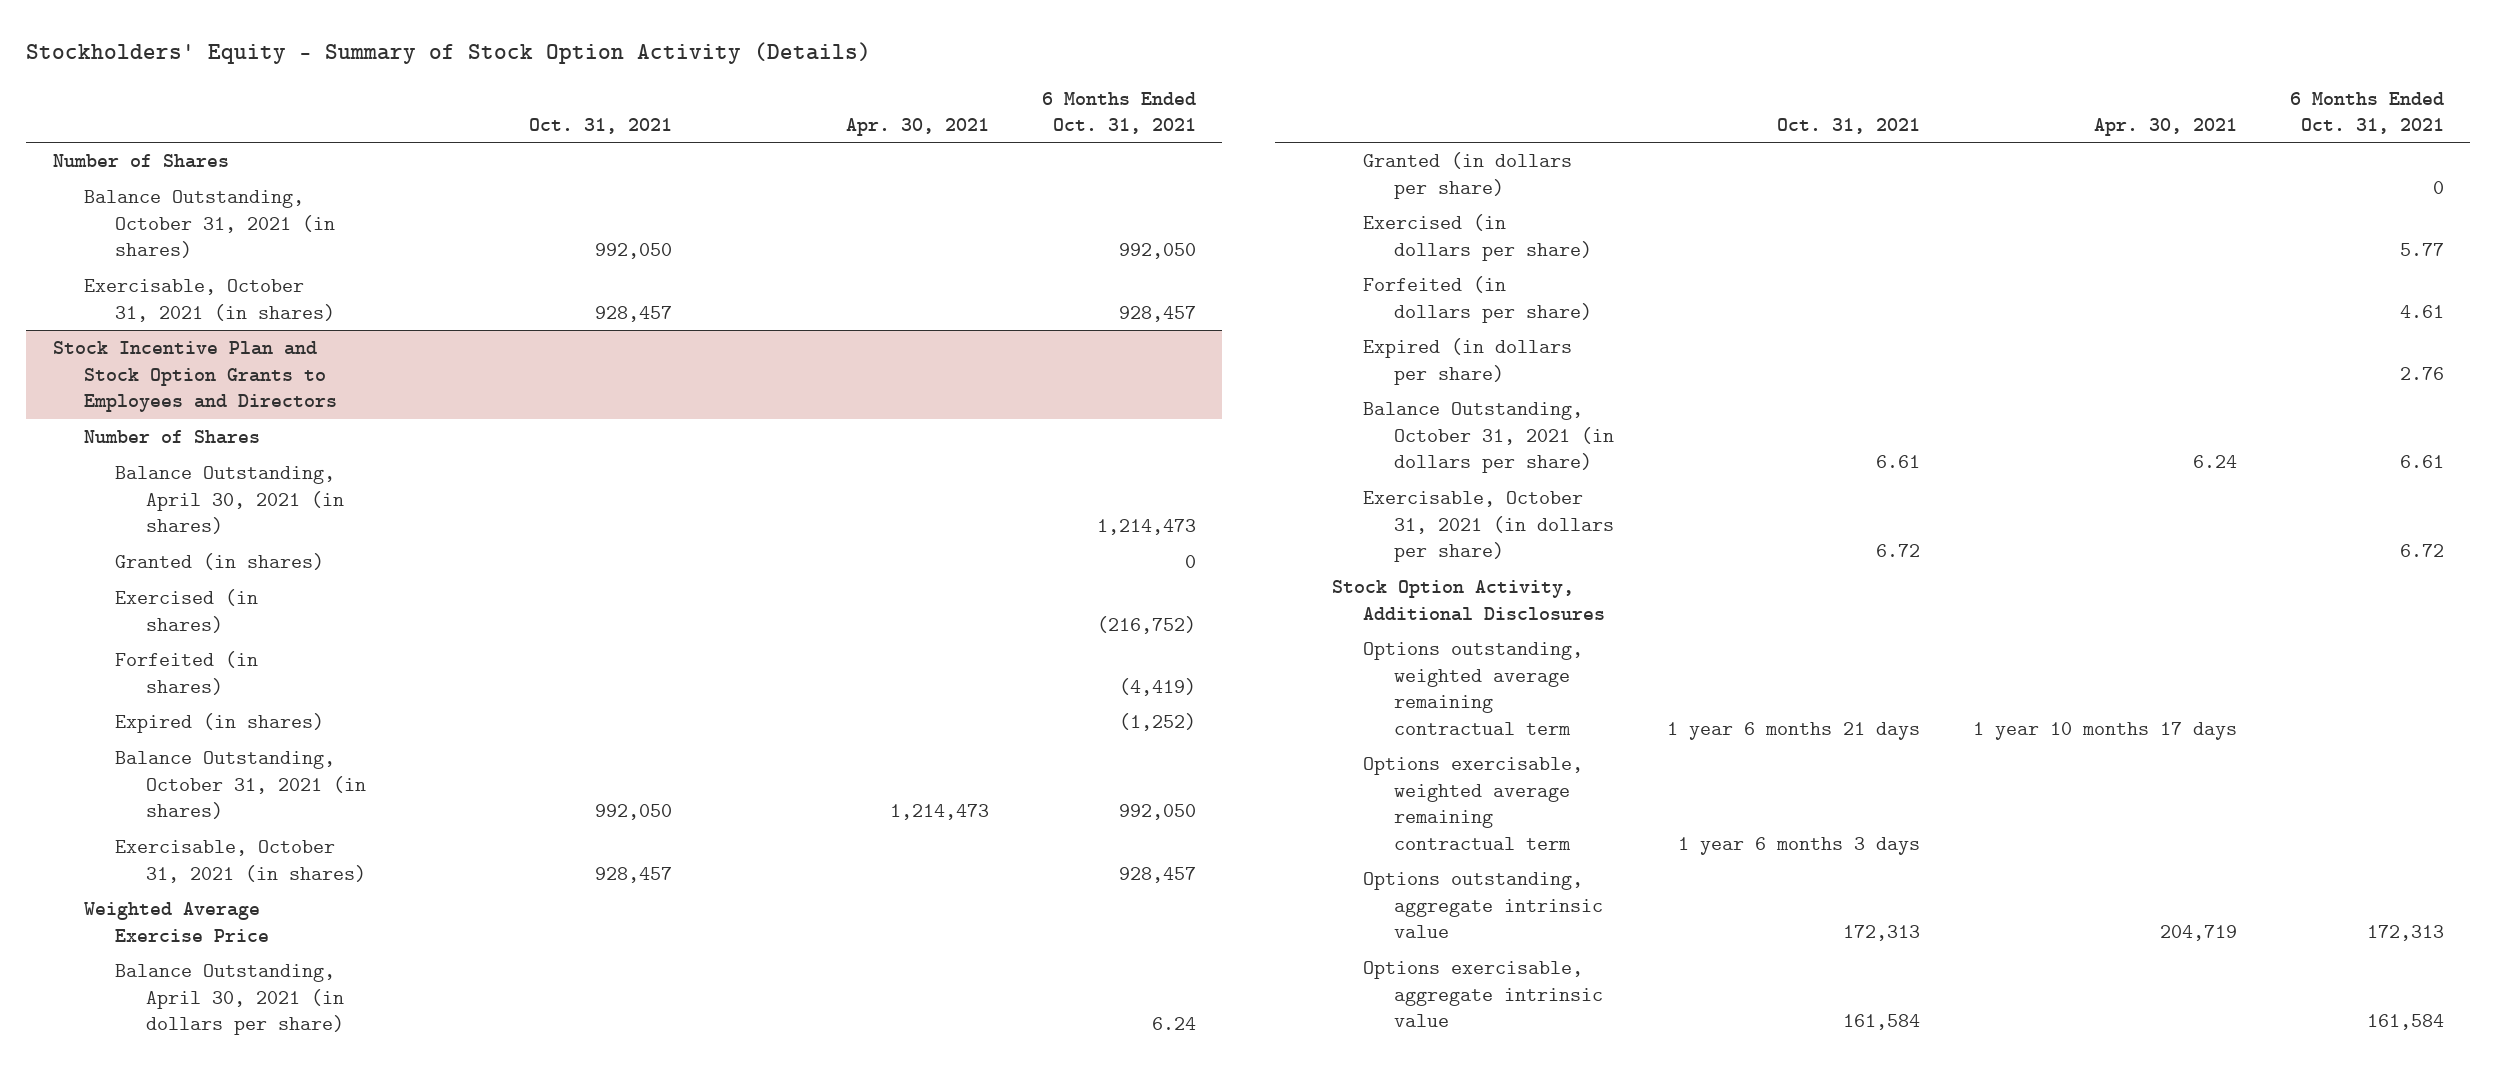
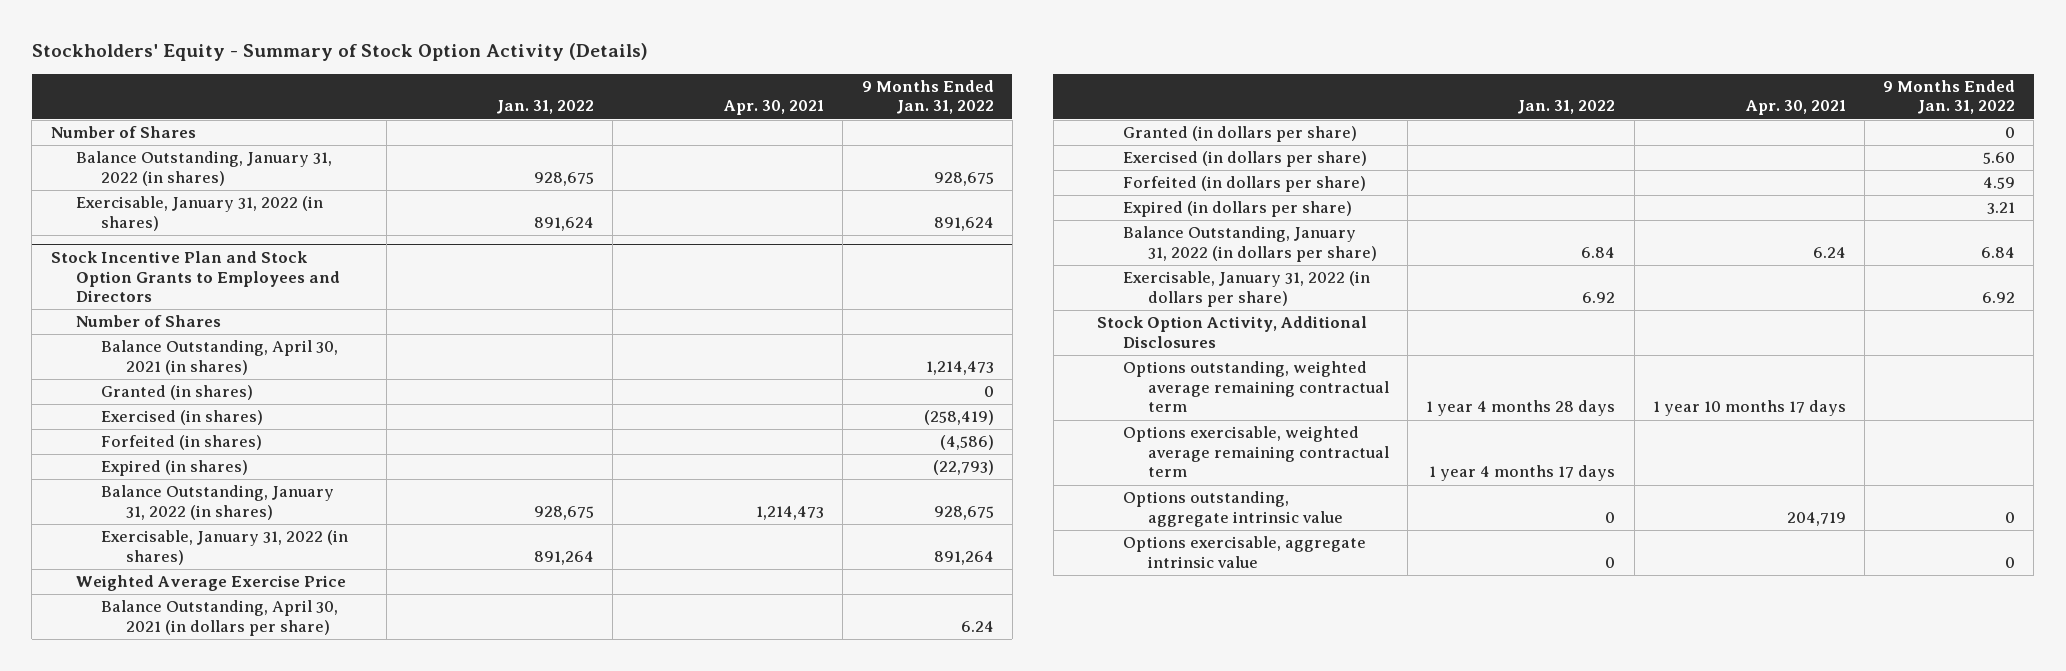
[528,117,672,134] Oct. 31, 2021 -> none
[1041,91,1196,134] 6 Months Ended Oct. 31, 2021 -> none
none -> [495,100,594,115] Jan. 31, 2022
none -> [861,79,994,115] 9 Months Ended Jan. 31, 2022
[83,190,335,259] Balance Outstanding, October 31, 2021 (in shares) -> [75,151,332,186] Balance Outstanding, January 31, 2022 (in shares)
[83,279,335,322] Exercisable, October 31, 2021 (in shares) -> [75,196,323,231] Exercisable, January 31, 2022 (in shares)
[114,751,366,820] Balance Outstanding, October 31, 2021 (in shares) -> [101,485,335,520] Balance Outstanding, January 31, 2022 (in shares)
[114,840,366,883] Exercisable, October 31, 2021 (in shares) -> [101,530,349,565] Exercisable, January 31, 2022 (in shares)
[1363,402,1615,474] Balance Outstanding, October 31, 2021 (in dollars per share) -> [1122,226,1377,262] Balance Outstanding, January 31, 2022 (in dollars per share)
[1363,491,1615,563] Exercisable, October 31, 2021 (in dollars per share) -> [1122,271,1370,307] Exercisable, January 31, 2022 (in dollars per share)

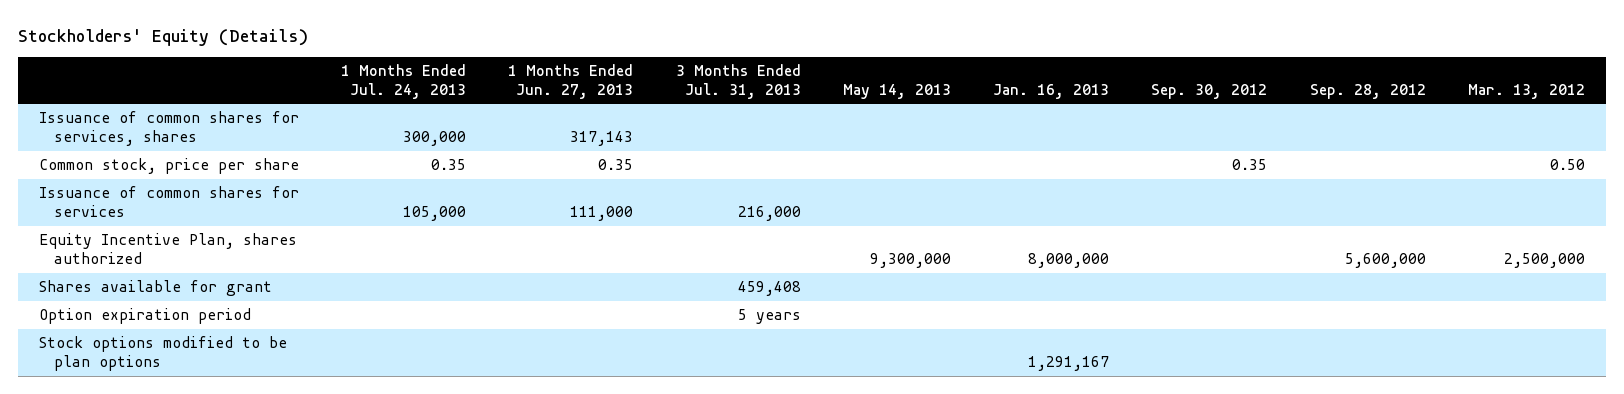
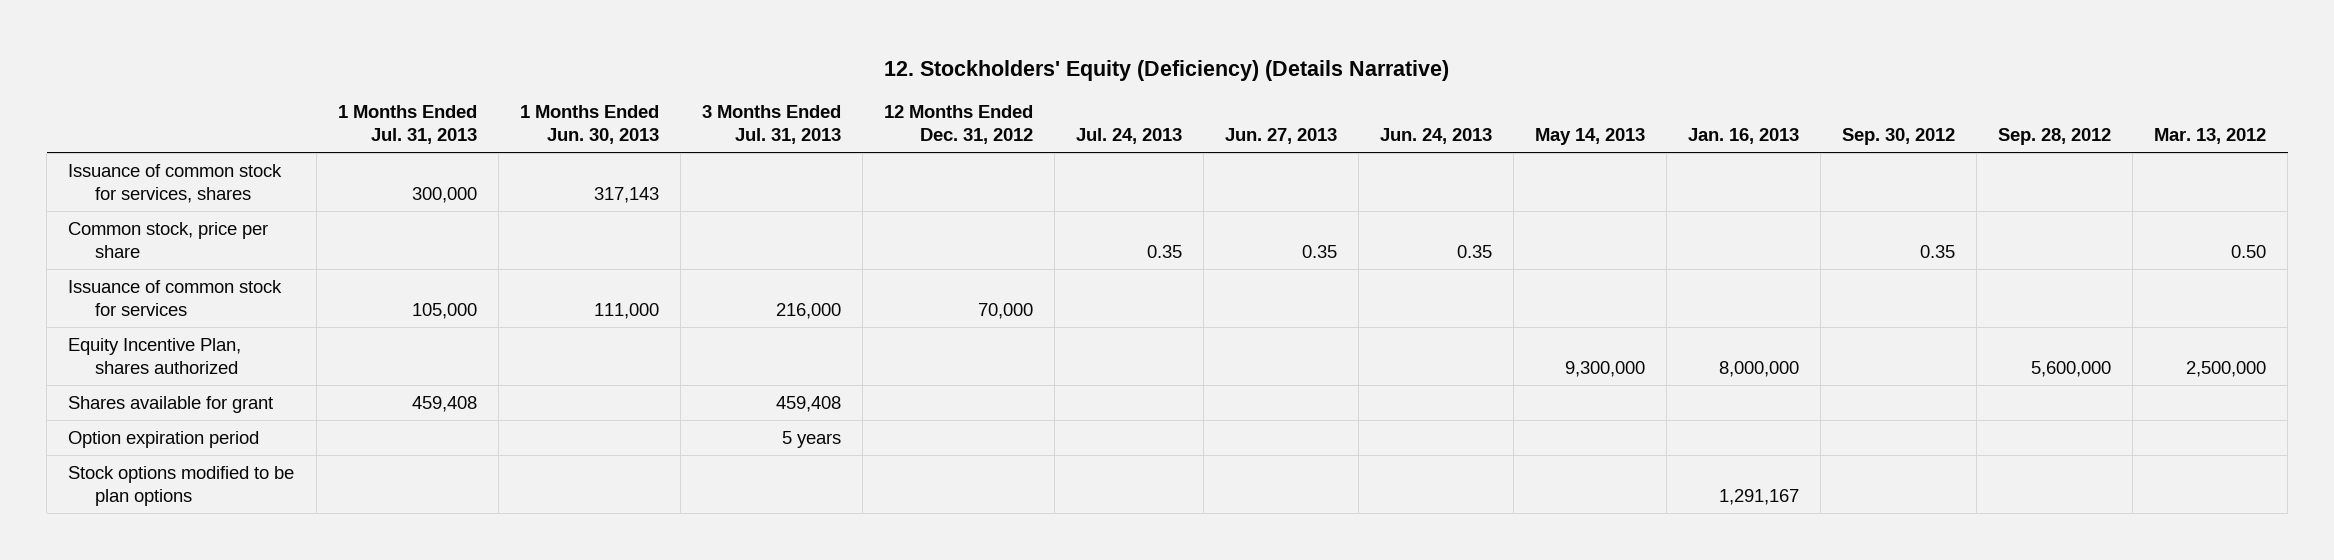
[17,28,308,46] Stockholders' Equity (Details) -> [884,59,1450,81] 12. Stockholders' Equity (Deficiency) (Details Narrative)
[341,64,467,99] 1 Months Ended Jul. 24, 2013 -> none
[508,64,634,99] 1 Months Ended Jun. 27, 2013 -> none
none -> [337,104,477,145] 1 Months Ended Jul. 31, 2013
none -> [519,104,659,145] 1 Months Ended Jun. 30, 2013
none -> [883,104,1033,145] 12 Months Ended Dec. 31, 2012
none -> [1075,128,1182,145] Jul. 24, 2013
none -> [1224,128,1337,145] Jun. 27, 2013
none -> [1379,128,1492,145] Jun. 24, 2013
[38,111,299,146] Issuance of common shares for services, shares -> [68,163,283,204] Issuance of common stock for services, shares
[38,186,299,217] Issuance of common shares for services -> [68,279,283,317] Issuance of common stock for services

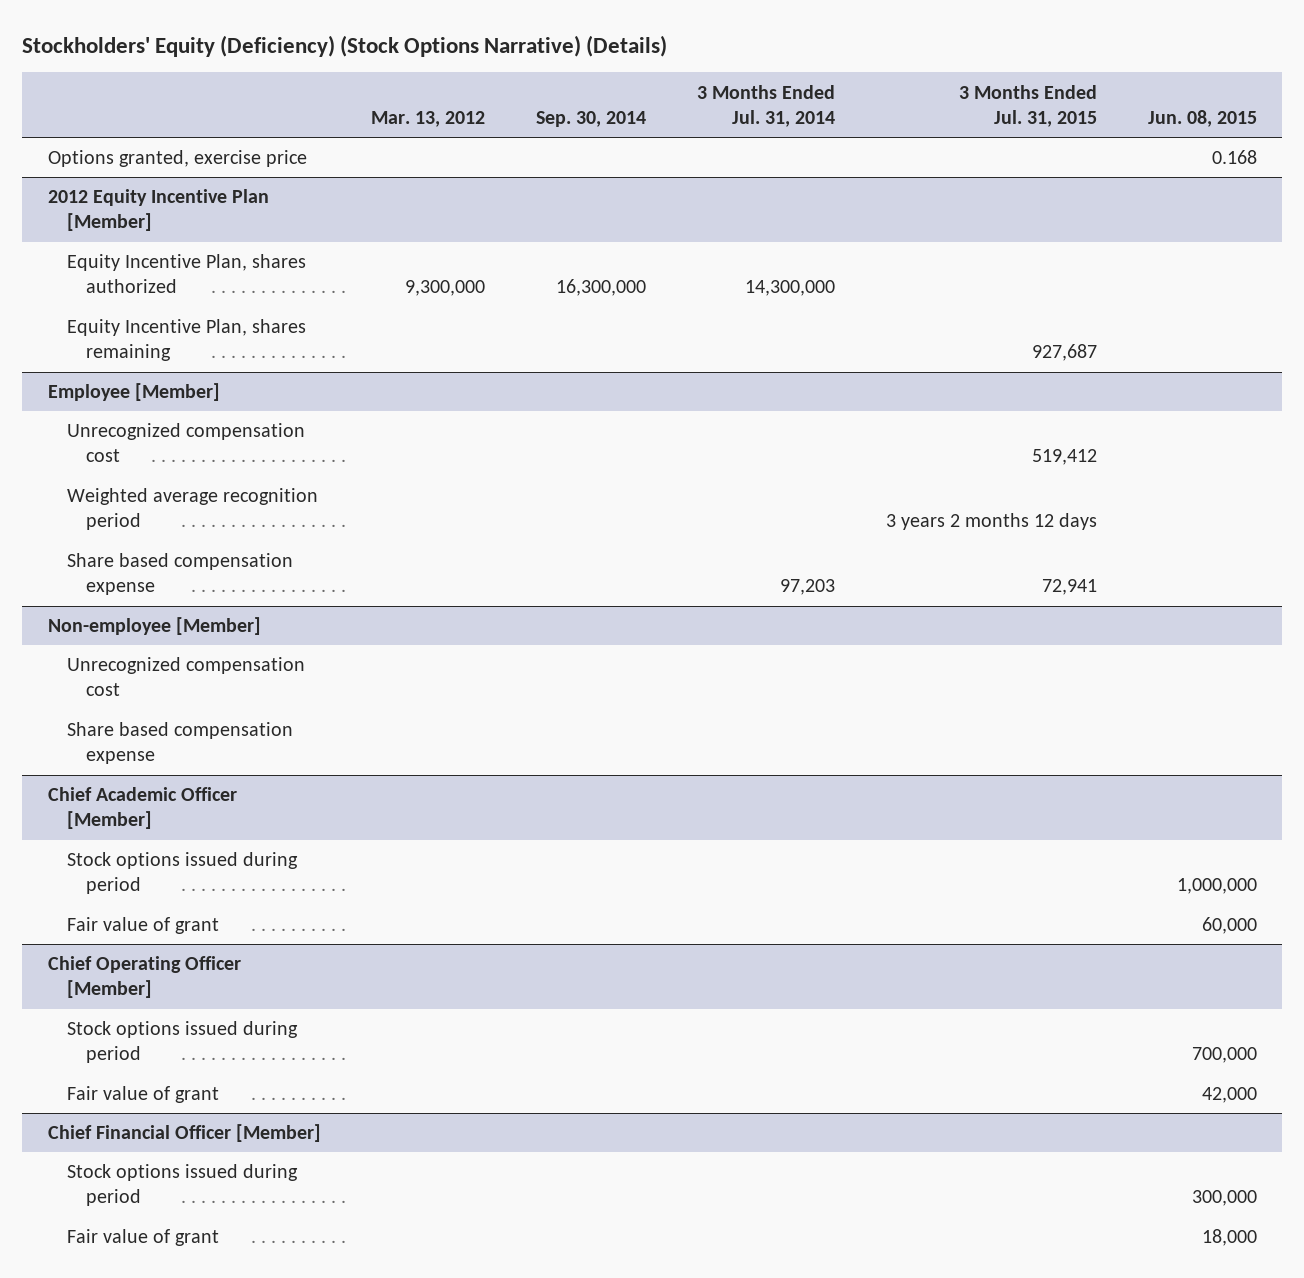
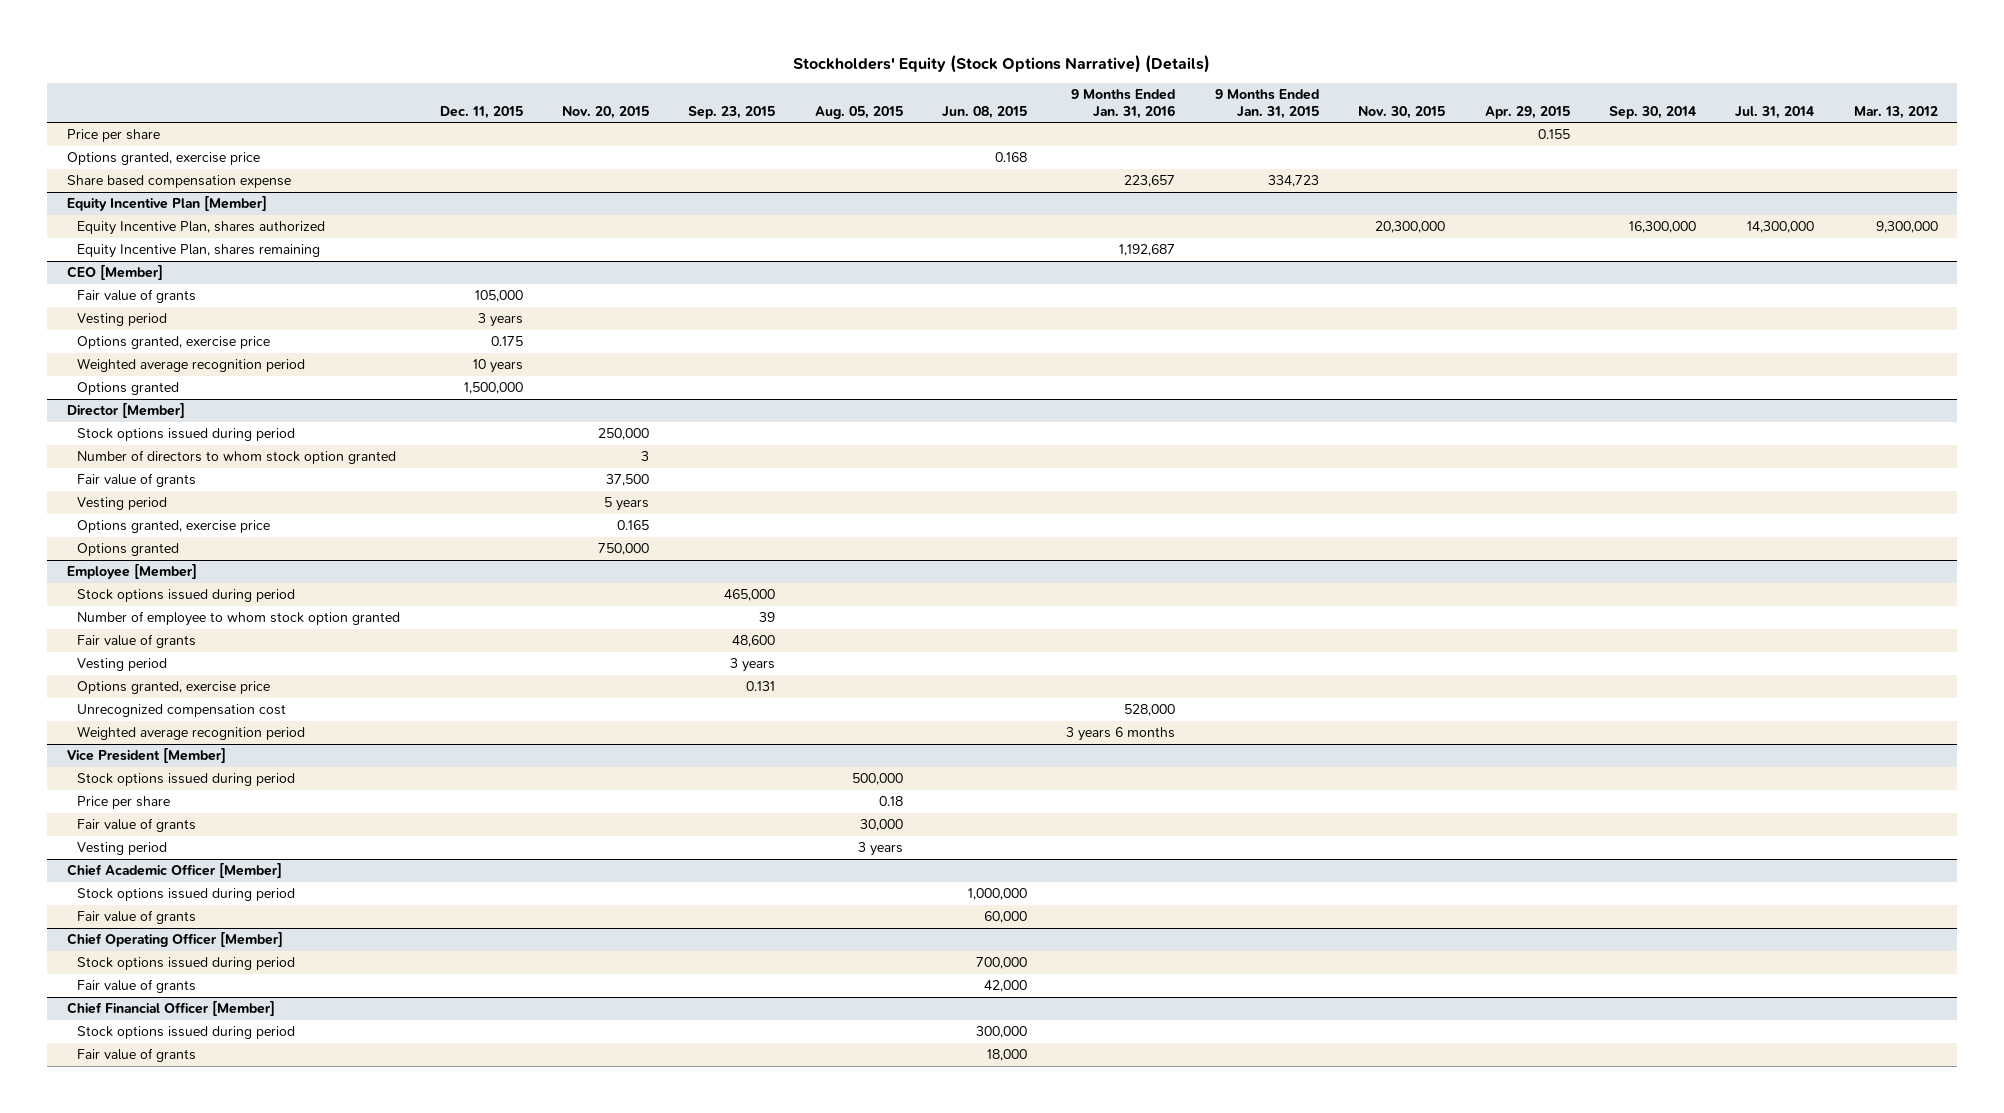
[22,34,668,57] Stockholders' Equity (Deficiency) (Stock Options Narrative) (Details) -> [793,54,1211,73] Stockholders' Equity (Stock Options Narrative) (Details)
[697,84,836,127] 3 Months Ended Jul. 31, 2014 -> none
[958,84,1097,127] 3 Months Ended Jul. 31, 2015 -> none
none -> [439,105,523,119] Dec. 11, 2015
none -> [562,105,650,119] Nov. 20, 2015
none -> [688,105,776,119] Sep. 23, 2015
none -> [814,105,903,119] Aug. 05, 2015
none -> [1071,89,1176,119] 9 Months Ended Jan. 31, 2016
none -> [1214,89,1319,119] 9 Months Ended Jan. 31, 2015
none -> [1358,105,1446,119] Nov. 30, 2015
none -> [1484,105,1570,119] Apr. 29, 2015
none -> [1735,105,1815,119] Jul. 31, 2014
none -> [66,129,160,143] Price per share
none -> [66,175,291,189] Share based compensation expense
[47,189,269,232] 2012 Equity Incentive Plan [Member] -> [66,196,267,212] Equity Incentive Plan [Member]
none -> [66,265,163,281] CEO [Member]
none -> [77,289,197,304] Fair value of grants
none -> [77,313,168,327] Vesting period
none -> [77,336,271,350] Options granted, exercise price
none -> [77,358,306,373] Weighted average recognition period
none -> [77,382,180,396] Options granted
none -> [66,403,185,419] Director [Member]
none -> [77,428,296,442] Stock options issued during period
none -> [77,450,397,465] Number of directors to whom stock option granted
none -> [77,473,197,488] Fair value of grants
none -> [77,497,168,511] Vesting period
none -> [77,520,271,534] Options granted, exercise price
none -> [77,543,180,557] Options granted
none -> [77,589,296,603] Stock options issued during period
none -> [77,611,401,627] Number of employee to whom stock option granted
none -> [77,634,197,649] Fair value of grants
none -> [77,658,168,672] Vesting period
none -> [77,681,271,695] Options granted, exercise price
[66,553,293,596] Share based compensation expense -> none
[47,617,261,636] Non-employee [Member] -> none
[66,657,305,697] Unrecognized compensation cost -> none
[66,722,293,765] Share based compensation expense -> none
none -> [66,748,226,764] Vice President [Member]
none -> [77,773,296,787] Stock options issued during period
none -> [77,796,171,810] Price per share
none -> [77,818,197,833] Fair value of grants
none -> [77,842,168,856] Vesting period
[66,917,219,935] Fair value of grant -> [77,910,197,925] Fair value of grants
[66,1086,219,1104] Fair value of grant -> [77,979,197,994] Fair value of grants
[66,1229,219,1247] Fair value of grant -> [77,1048,197,1063] Fair value of grants

